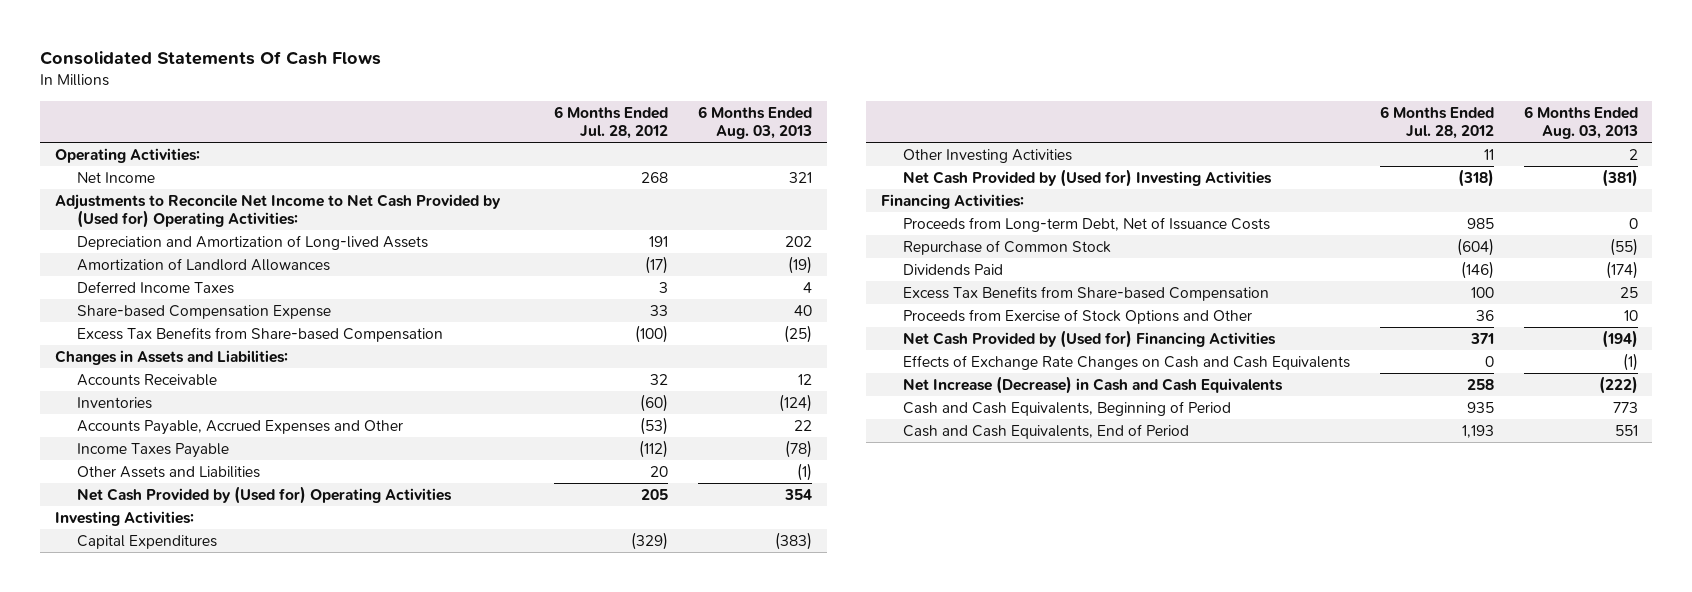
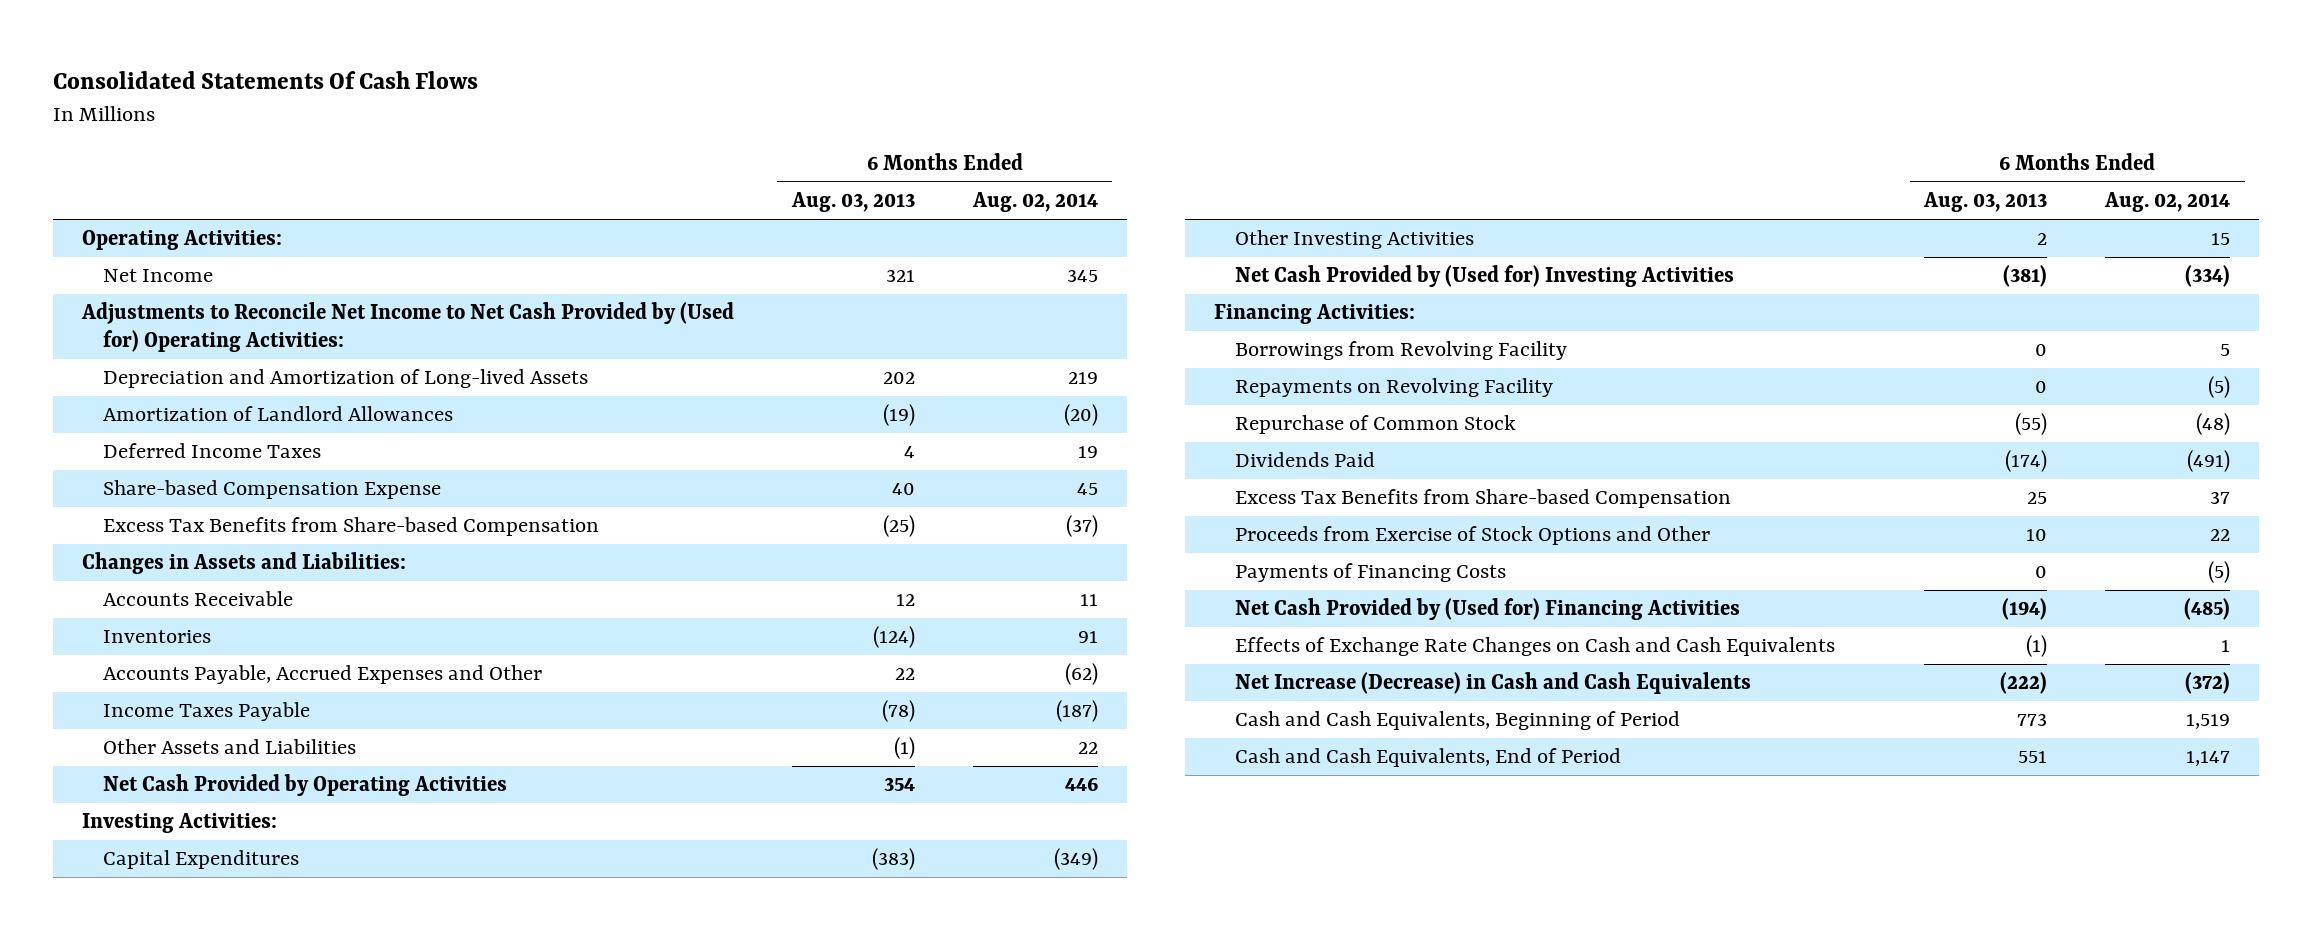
[553,105,668,140] 6 Months Ended Jul. 28, 2012 -> none
none -> [971,192,1098,213] Aug. 02, 2014
[77,485,453,504] Net Cash Provided by (Used for) Operating Activities -> [102,774,507,797] Net Cash Provided by Operating Activities
[902,216,1270,232] Proceeds from Long-term Debt, Net of Issuance Costs -> none
none -> [1235,341,1568,361] Borrowings from Revolving Facility
none -> [1235,378,1554,398] Repayments on Revolving Facility
none -> [1235,563,1507,583] Payments of Financing Costs

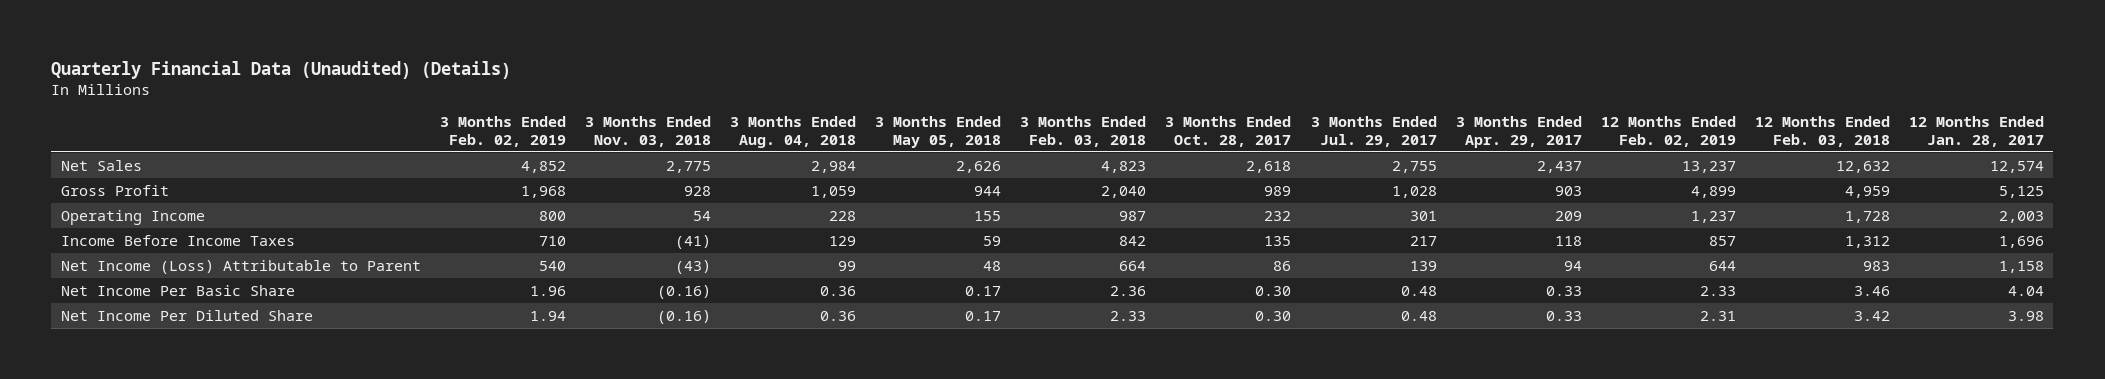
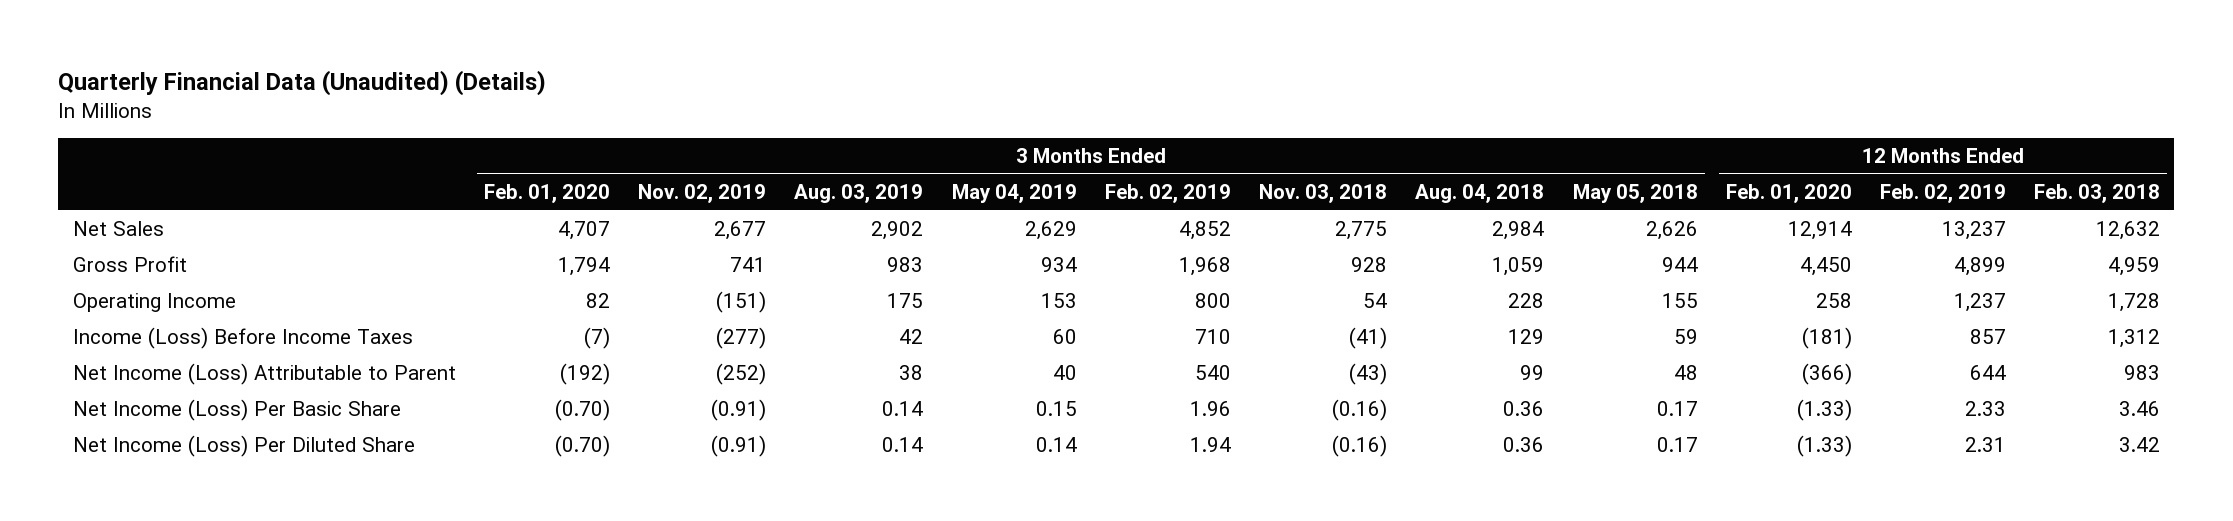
[1020,116,1147,147] 3 Months Ended Feb. 03, 2018 -> none
[1165,116,1292,147] 3 Months Ended Oct. 28, 2017 -> none
[1310,116,1437,147] 3 Months Ended Jul. 29, 2017 -> none
[1455,116,1582,148] 3 Months Ended Apr. 29, 2017 -> none
[1908,116,2044,147] 12 Months Ended Jan. 28, 2017 -> none
none -> [483,184,610,204] Feb. 01, 2020
none -> [638,184,767,204] Nov. 02, 2019
none -> [794,184,924,204] Aug. 03, 2019
none -> [951,184,1077,204] May 04, 2019
none -> [1725,184,1852,204] Feb. 01, 2020
[61,234,296,246] Income Before Income Taxes -> [72,327,413,350] Income (Loss) Before Income Taxes
[61,284,296,296] Net Income Per Basic Share -> [72,399,401,422] Net Income (Loss) Per Basic Share
[61,309,314,321] Net Income Per Diluted Share -> [72,435,415,458] Net Income (Loss) Per Diluted Share

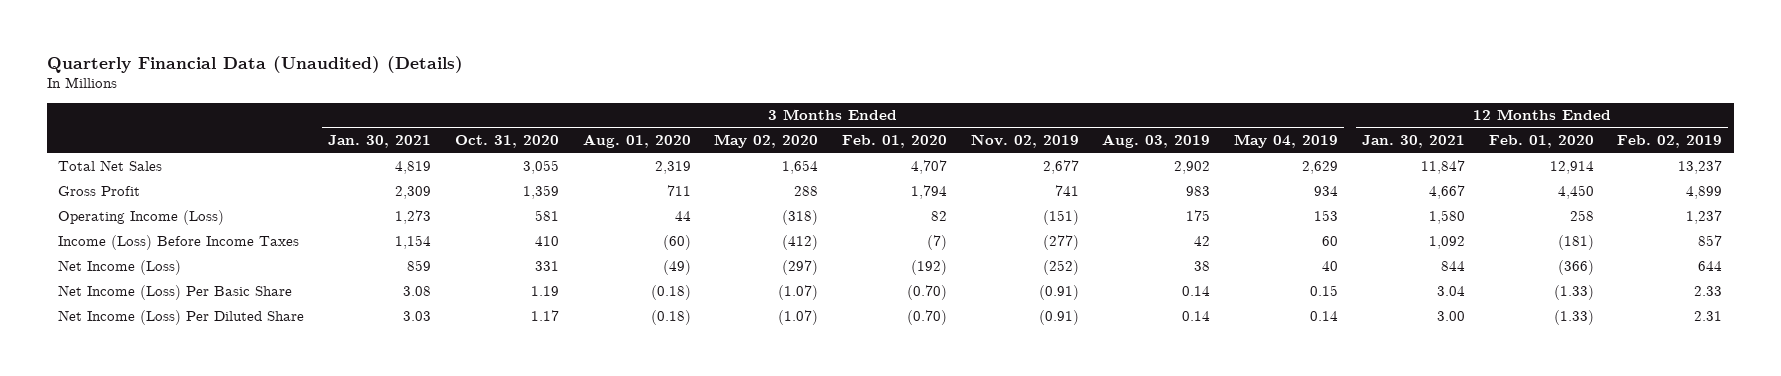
[1104,184,1231,204] Feb. 02, 2019 -> none
[1259,184,1388,204] Nov. 03, 2018 -> none
[1415,184,1545,204] Aug. 04, 2018 -> none
[1572,184,1698,204] May 05, 2018 -> none
[2034,184,2161,204] Feb. 03, 2018 -> none
none -> [328,135,432,149] Jan. 30, 2021
none -> [454,135,559,149] Oct. 31, 2020
none -> [582,134,691,149] Aug. 01, 2020
none -> [714,134,819,149] May 02, 2020
none -> [1361,135,1465,149] Jan. 30, 2021
[72,221,164,237] Net Sales -> [58,160,163,172] Total Net Sales
[72,293,236,313] Operating Income -> [58,210,225,226] Operating Income (Loss)
[72,363,456,386] Net Income (Loss) Attributable to Parent -> [58,260,182,276] Net Income (Loss)

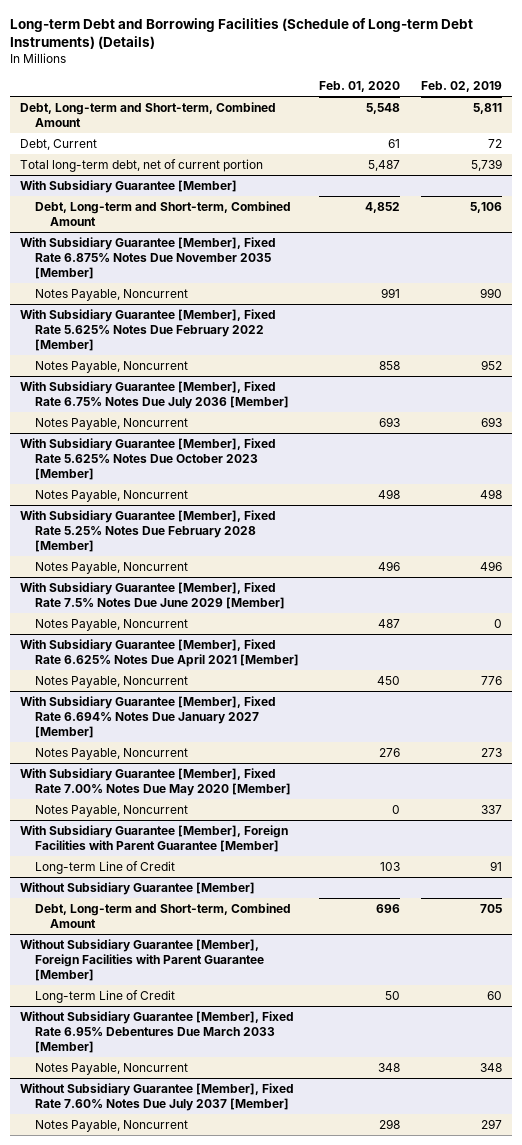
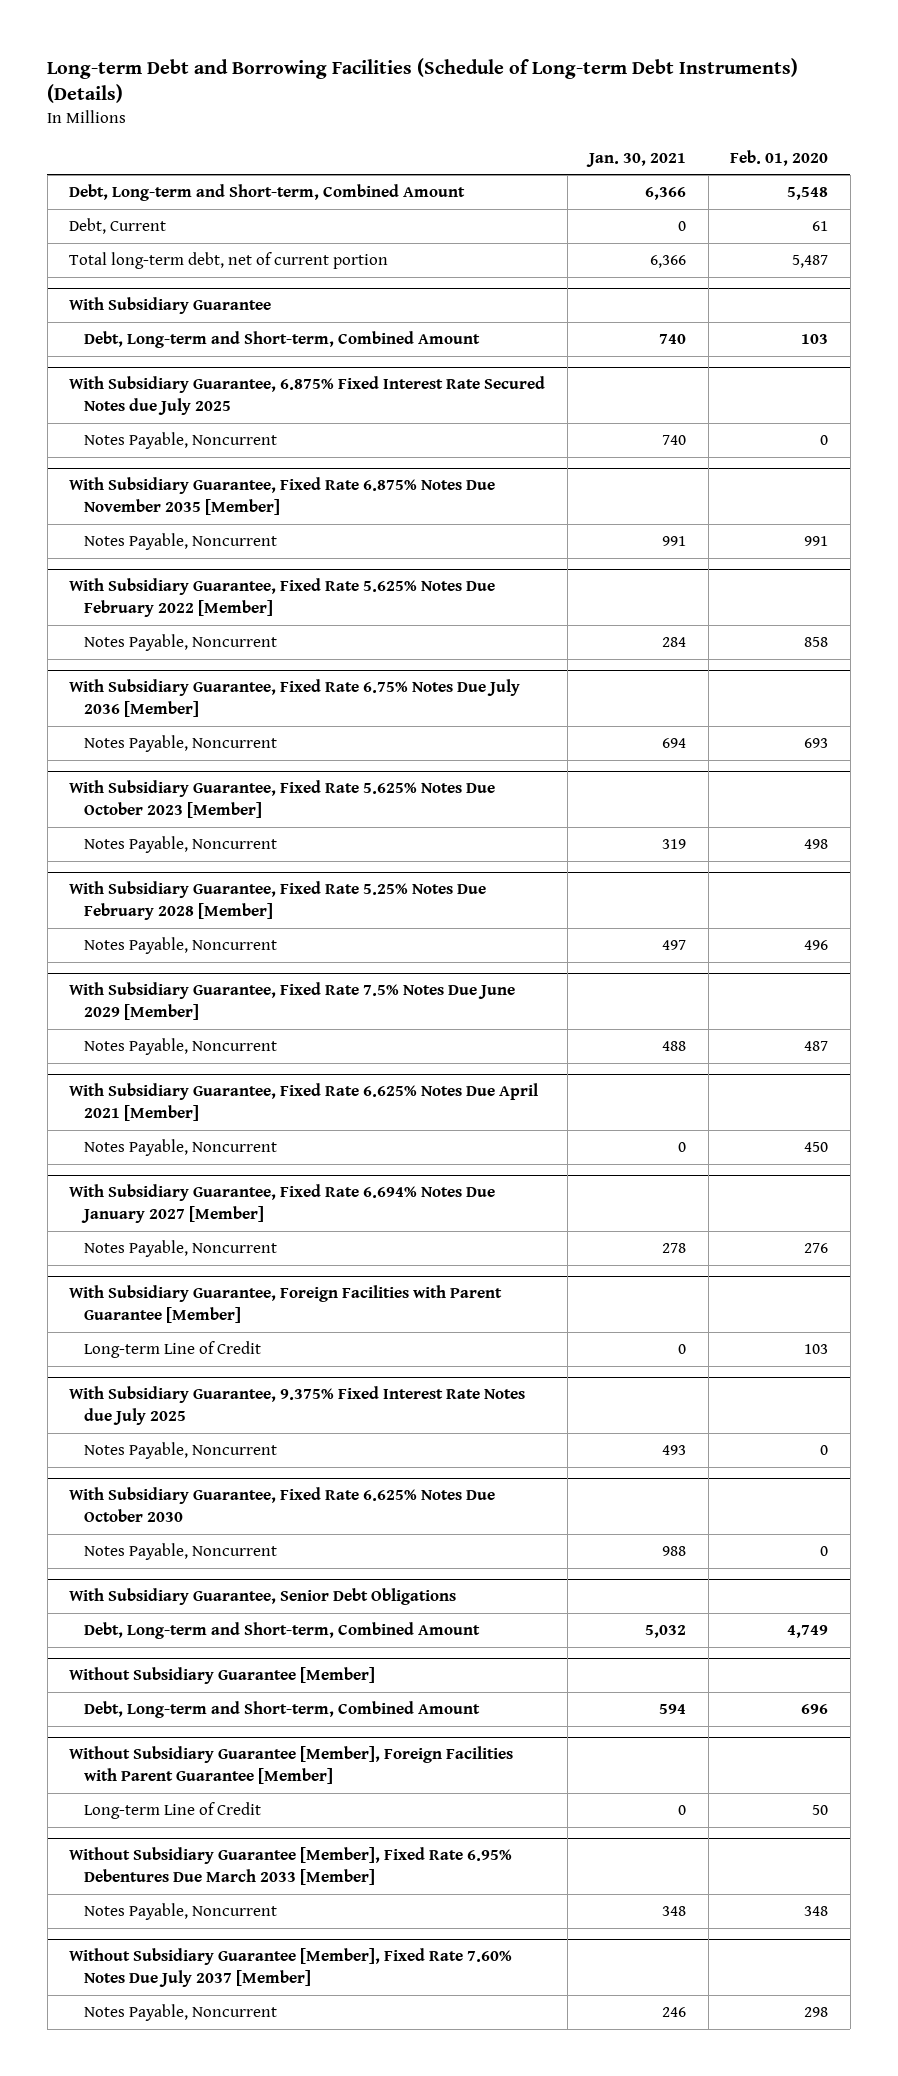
[420,81,502,93] Feb. 02, 2019 -> none
none -> [586,152,687,167] Jan. 30, 2021
[20,179,238,193] With Subsidiary Guarantee [Member] -> [69,297,272,315] With Subsidiary Guarantee
[365,201,401,213] 4,852 -> [801,334,829,345] 103
none -> [69,376,546,416] With Subsidiary Guarantee, 6.875% Fixed Interest Rate Secured Notes due July 2025
none -> [83,432,277,450] Notes Payable, Noncurrent
[20,236,277,280] With Subsidiary Guarantee [Member], Fixed Rate 6.875% Notes Due November 2035 [Member] -> [69,477,496,516] With Subsidiary Guarantee, Fixed Rate 6.875% Notes Due November 2035 [Member]
[20,308,277,352] With Subsidiary Guarantee [Member], Fixed Rate 5.625% Notes Due February 2022 [Member] -> [69,578,496,618] With Subsidiary Guarantee, Fixed Rate 5.625% Notes Due February 2022 [Member]
[20,380,290,409] With Subsidiary Guarantee [Member], Fixed Rate 6.75% Notes Due July 2036 [Member] -> [69,679,521,718] With Subsidiary Guarantee, Fixed Rate 6.75% Notes Due July 2036 [Member]
[20,437,277,481] With Subsidiary Guarantee [Member], Fixed Rate 5.625% Notes Due October 2023 [Member] -> [69,780,496,819] With Subsidiary Guarantee, Fixed Rate 5.625% Notes Due October 2023 [Member]
[20,509,277,553] With Subsidiary Guarantee [Member], Fixed Rate 5.25% Notes Due February 2028 [Member] -> [69,881,487,921] With Subsidiary Guarantee, Fixed Rate 5.25% Notes Due February 2028 [Member]
[20,581,286,609] With Subsidiary Guarantee [Member], Fixed Rate 7.5% Notes Due June 2029 [Member] -> [69,982,516,1021] With Subsidiary Guarantee, Fixed Rate 7.5% Notes Due June 2029 [Member]
[20,638,300,667] With Subsidiary Guarantee [Member], Fixed Rate 6.625% Notes Due April 2021 [Member] -> [69,1083,539,1122] With Subsidiary Guarantee, Fixed Rate 6.625% Notes Due April 2021 [Member]
[20,695,277,739] With Subsidiary Guarantee [Member], Fixed Rate 6.694% Notes Due January 2027 [Member] -> [69,1184,496,1224] With Subsidiary Guarantee, Fixed Rate 6.694% Notes Due January 2027 [Member]
[20,767,292,796] With Subsidiary Guarantee [Member], Fixed Rate 7.00% Notes Due May 2020 [Member] -> none
[35,804,189,817] Notes Payable, Noncurrent -> none
[20,824,289,852] With Subsidiary Guarantee [Member], Foreign Facilities with Parent Guarantee [Member] -> [69,1285,503,1324] With Subsidiary Guarantee, Foreign Facilities with Parent Guarantee [Member]
none -> [69,1386,526,1426] With Subsidiary Guarantee, 9.375% Fixed Interest Rate Notes due July 2025
none -> [83,1442,277,1460] Notes Payable, Noncurrent
none -> [69,1487,496,1523] With Subsidiary Guarantee, Fixed Rate 6.625% Notes Due October 2030
none -> [83,1543,277,1561] Notes Payable, Noncurrent
none -> [69,1588,457,1606] With Subsidiary Guarantee, Senior Debt Obligations
none -> [83,1622,480,1640] Debt, Long-term and Short-term, Combined Amount

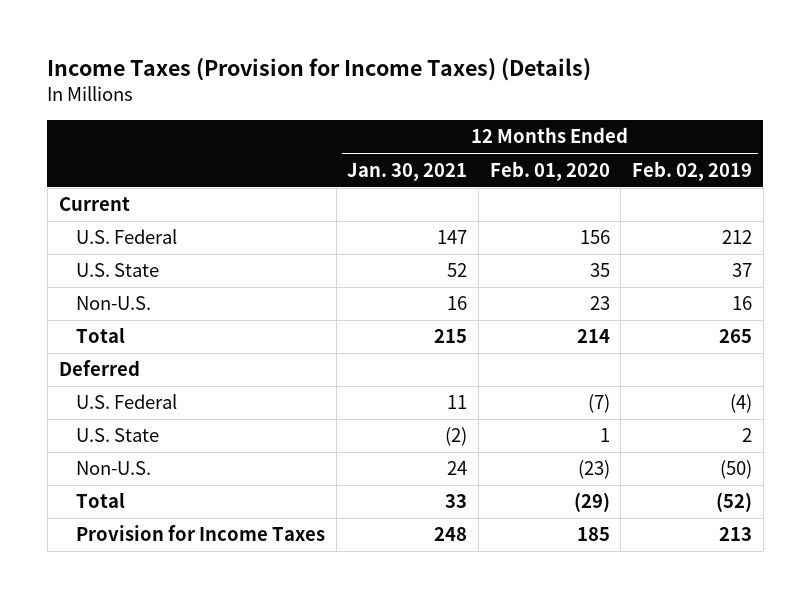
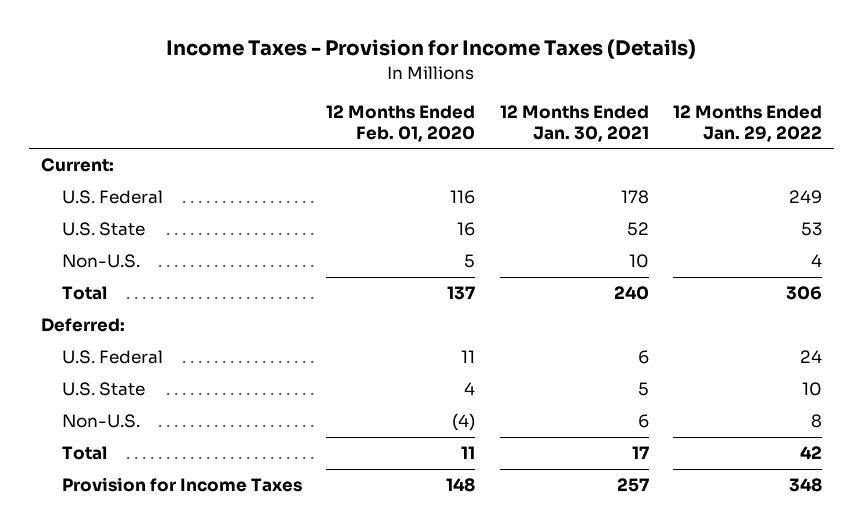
[47,58,592,82] Income Taxes (Provision for Income Taxes) (Details) -> [166,39,697,60] Income Taxes - Provision for Income Taxes (Details)
[632,160,753,181] Feb. 02, 2019 -> none
none -> [673,104,823,142] 12 Months Ended Jan. 29, 2022
[58,197,130,212] Current -> [40,158,114,173] Current:
[437,230,468,245] 147 -> [620,190,649,205] 178
[579,230,610,245] 156 -> [450,190,476,205] 116
[589,263,610,278] 35 -> [457,222,476,237] 16
[447,296,468,311] 16 -> [628,254,649,269] 10
[589,296,610,311] 23 -> [464,254,476,269] 5
[434,329,468,344] 215 -> [613,286,649,301] 240
[576,329,610,344] 214 -> [447,286,476,301] 137
[58,360,140,377] Deferred -> [40,318,125,333] Deferred:
[447,395,468,410] 11 -> [637,350,649,365] 6
[587,394,610,414] (7) -> [461,350,476,364] 11
[445,427,468,447] (2) -> [637,382,649,397] 5
[599,428,610,443] 1 -> [464,382,476,396] 4
[447,461,468,476] 24 -> [637,414,649,429] 6
[577,460,610,480] (23) -> [452,413,476,432] (4)
[445,494,468,509] 33 -> [631,446,649,460] 17
[573,492,610,513] (29) -> [461,446,476,460] 11
[434,527,468,542] 248 -> [616,478,649,493] 257
[576,527,610,542] 185 -> [446,478,476,493] 148

